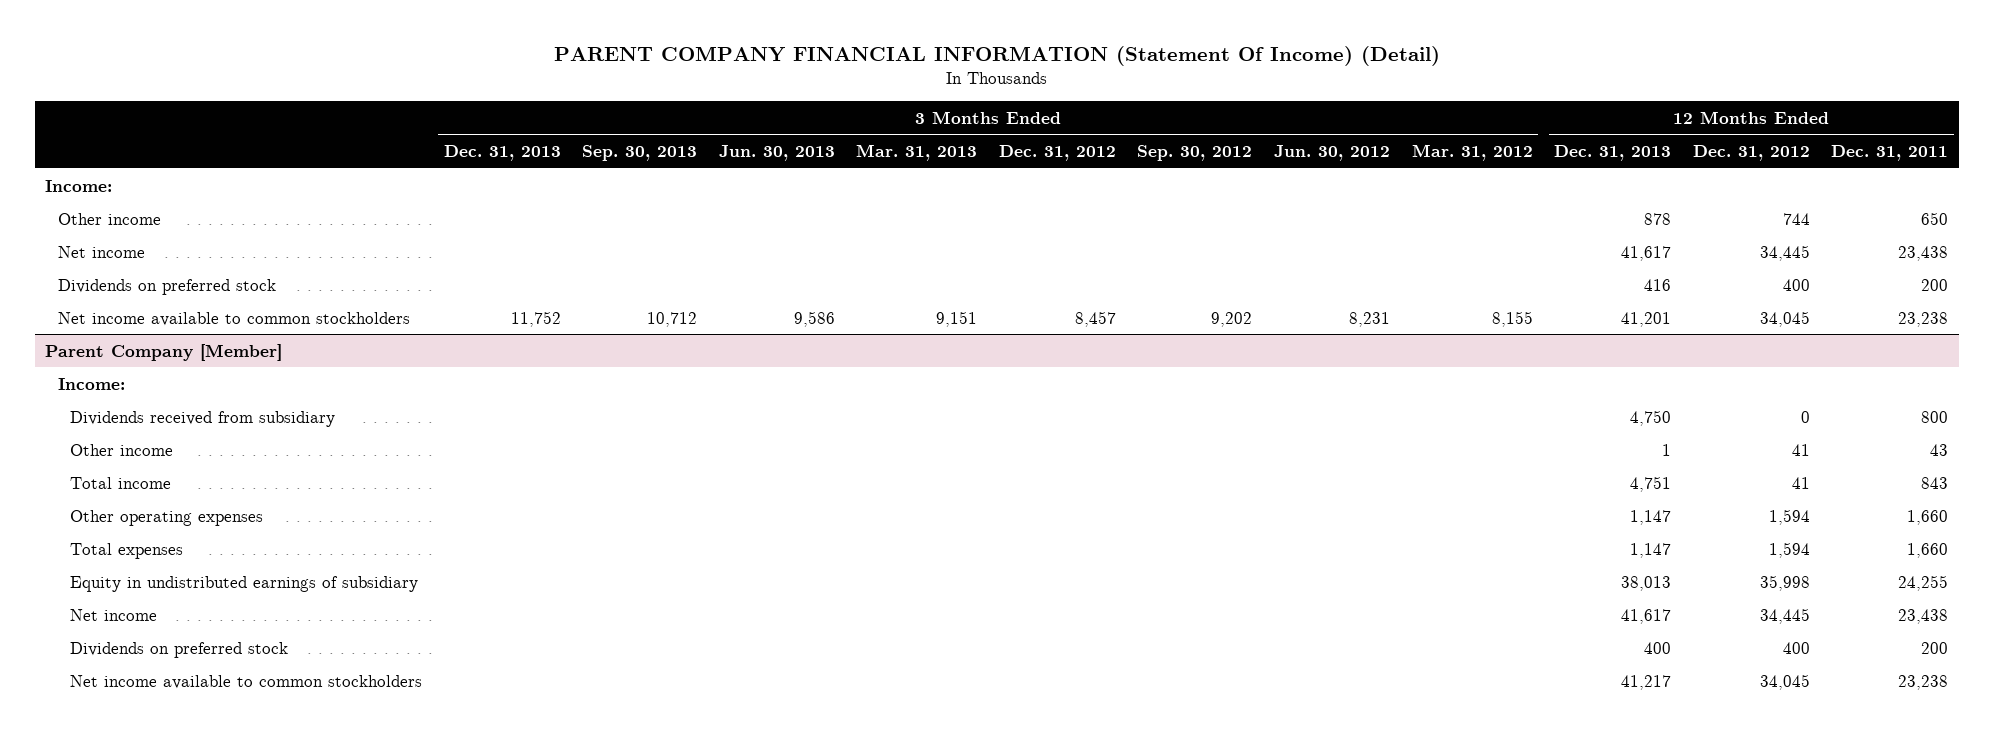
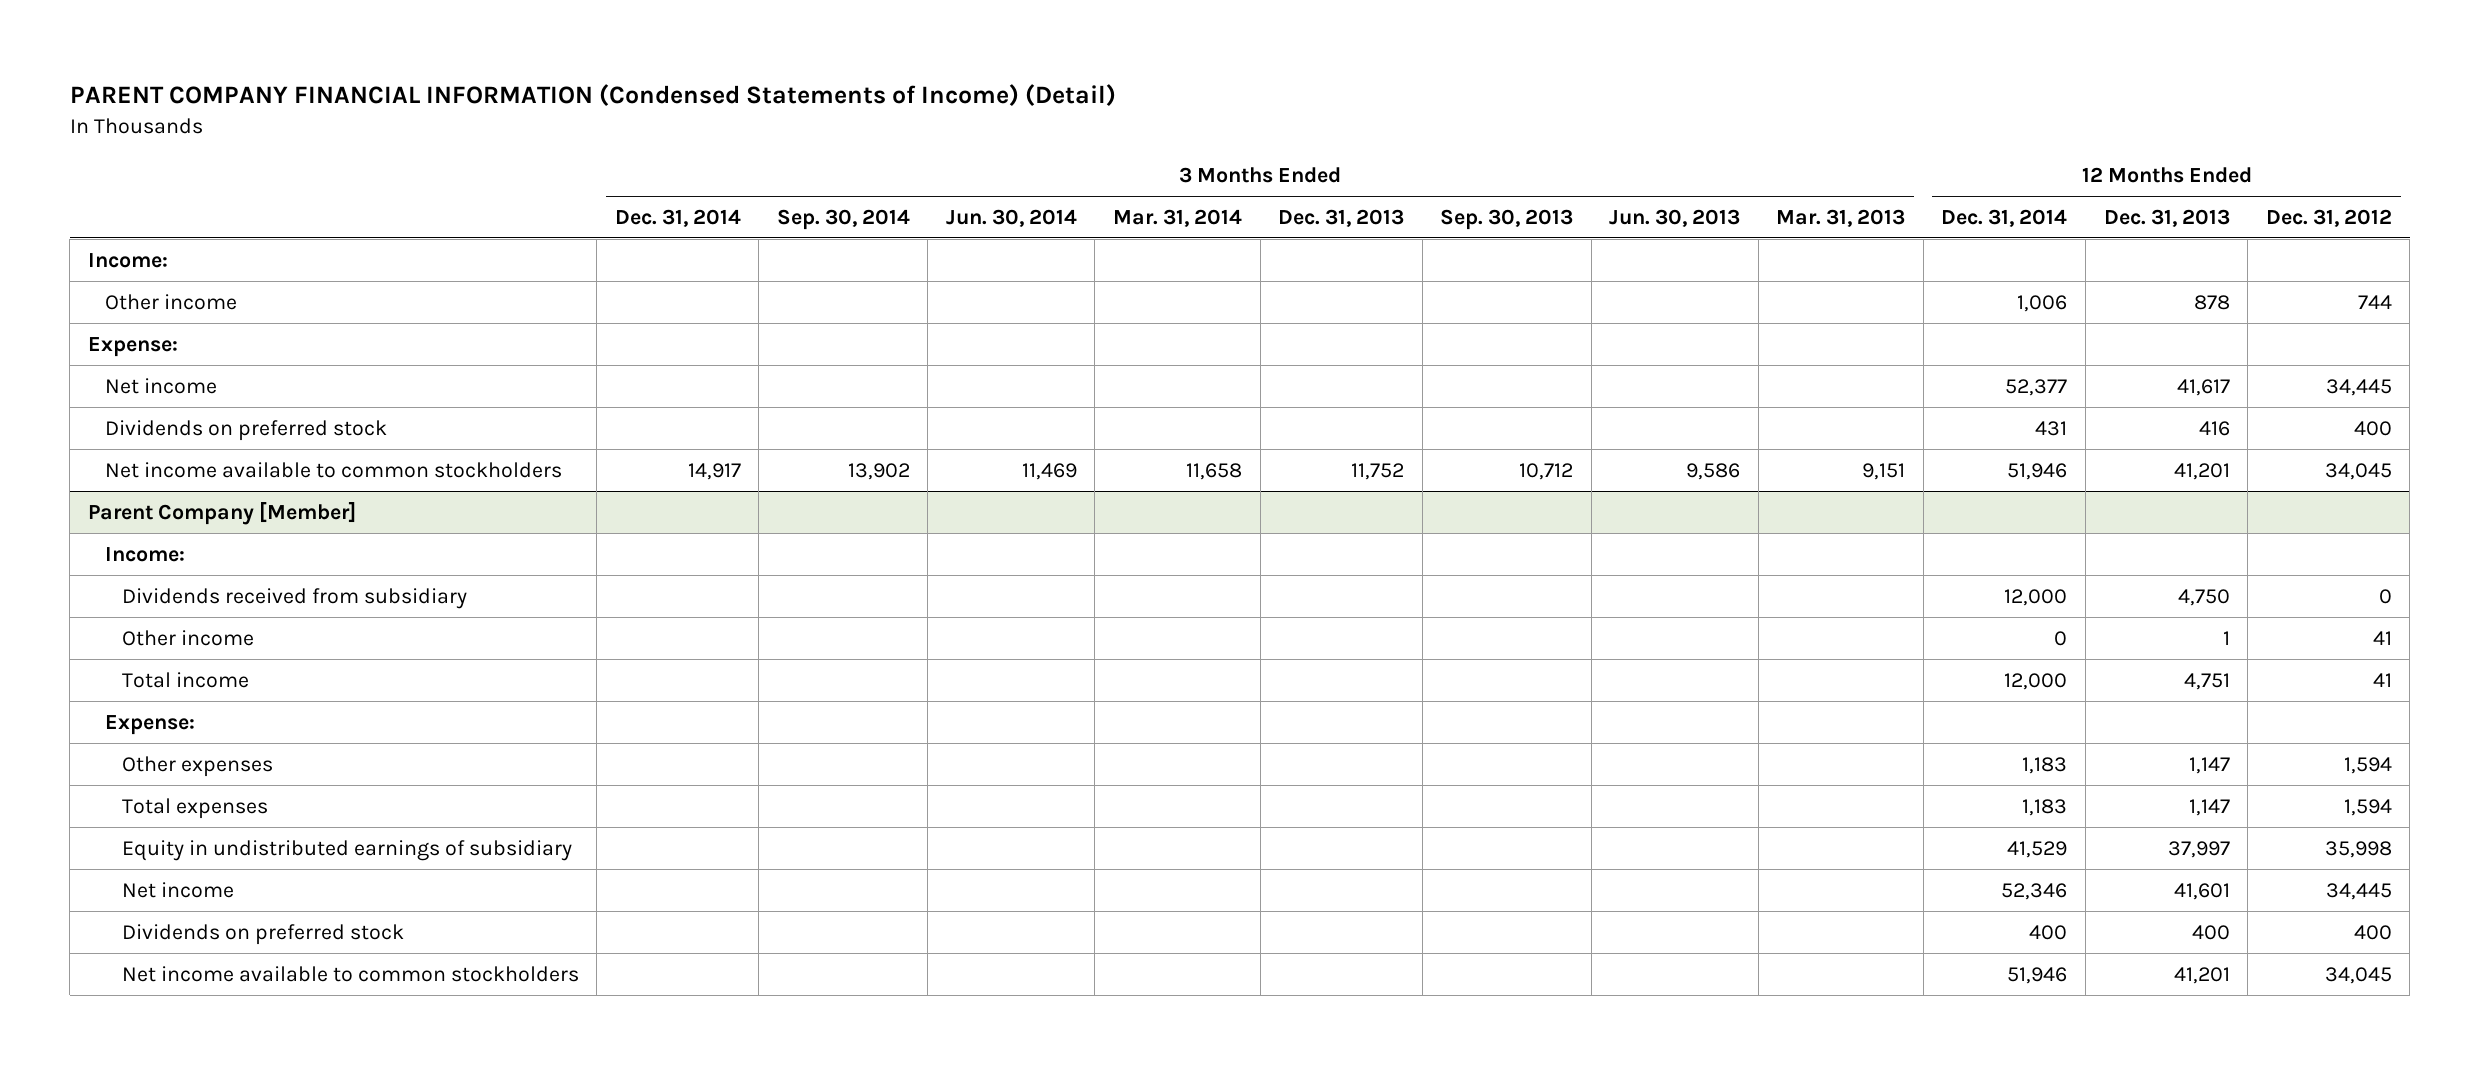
[553,46,1440,67] PARENT COMPANY FINANCIAL INFORMATION (Statement Of Income) (Detail) -> [69,84,1116,107] PARENT COMPANY FINANCIAL INFORMATION (Condensed Statements of Income) (Detail)
[998,145,1116,162] Dec. 31, 2012 -> none
[1137,145,1253,162] Sep. 30, 2012 -> none
[1274,145,1391,162] Jun. 30, 2012 -> none
[1411,144,1533,162] Mar. 31, 2012 -> none
[1831,145,1949,162] Dec. 31, 2011 -> none
none -> [614,208,741,227] Dec. 31, 2014
none -> [776,208,910,230] Sep. 30, 2014
none -> [945,208,1077,227] Jun. 30, 2014
none -> [1112,208,1242,227] Mar. 31, 2014
none -> [1941,208,2068,227] Dec. 31, 2014
none -> [87,336,178,357] Expense:
none -> [104,714,195,735] Expense:
[70,509,264,526] Other operating expenses -> [121,755,273,777] Other expenses
[1621,575,1672,591] 38,013 -> [2167,840,2230,858] 37,997
[1621,608,1672,624] 41,617 -> [2173,882,2230,900] 41,601
[1621,674,1672,690] 41,217 -> [2173,966,2230,984] 41,201

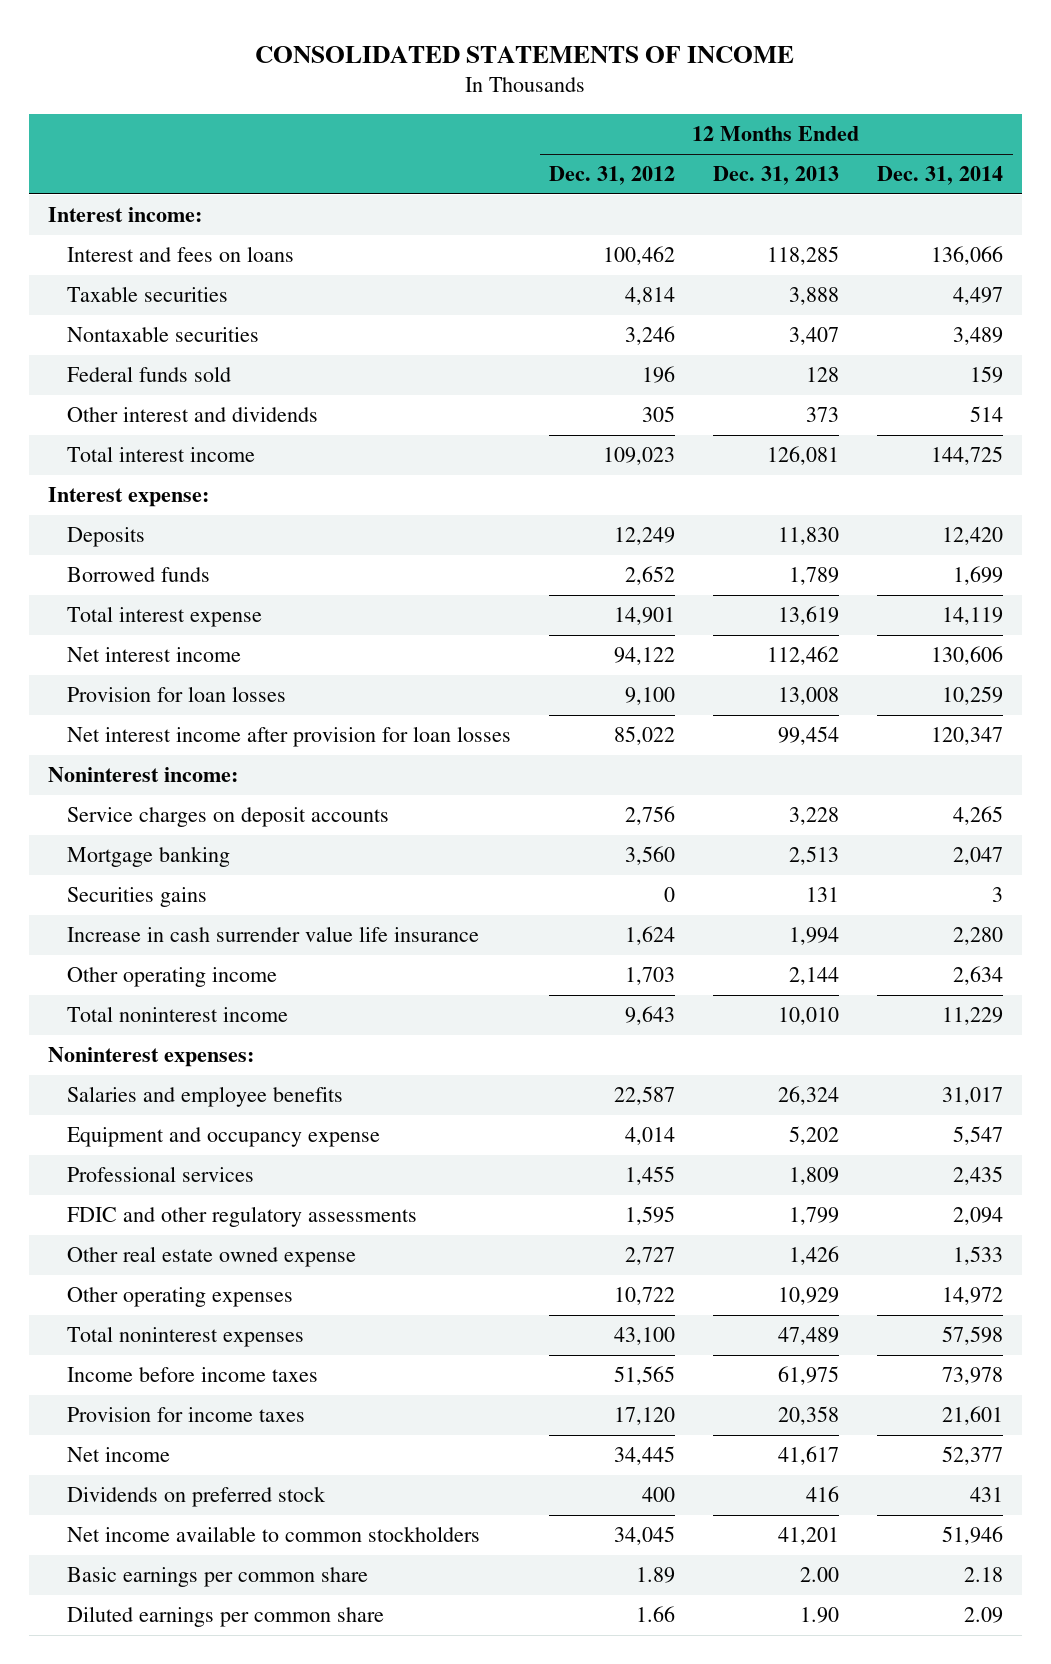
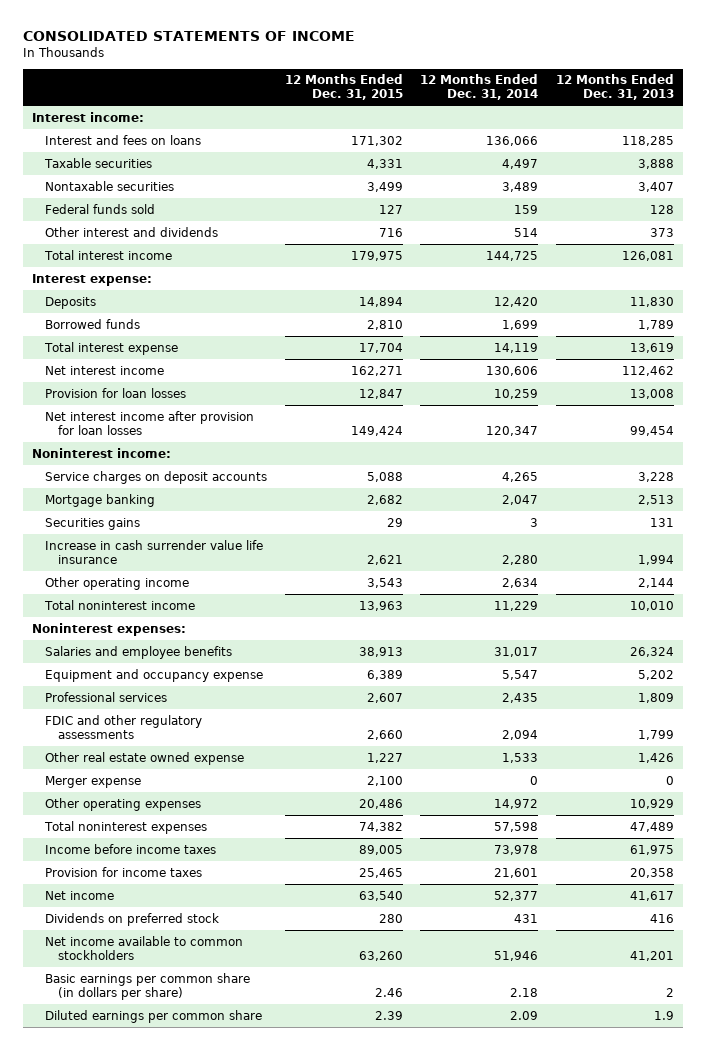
[549,166,676,186] Dec. 31, 2012 -> none
none -> [284,74,403,101] 12 Months Ended Dec. 31, 2015
none -> [44,775,141,788] Merger expense
[67,1567,369,1588] Basic earnings per common share -> [44,972,250,1000] Basic earnings per common share (in dollars per share)
[800,1567,840,1583] 2.00 -> [665,987,674,997] 2
[800,1607,840,1624] 1.90 -> [653,1010,674,1020] 1.9

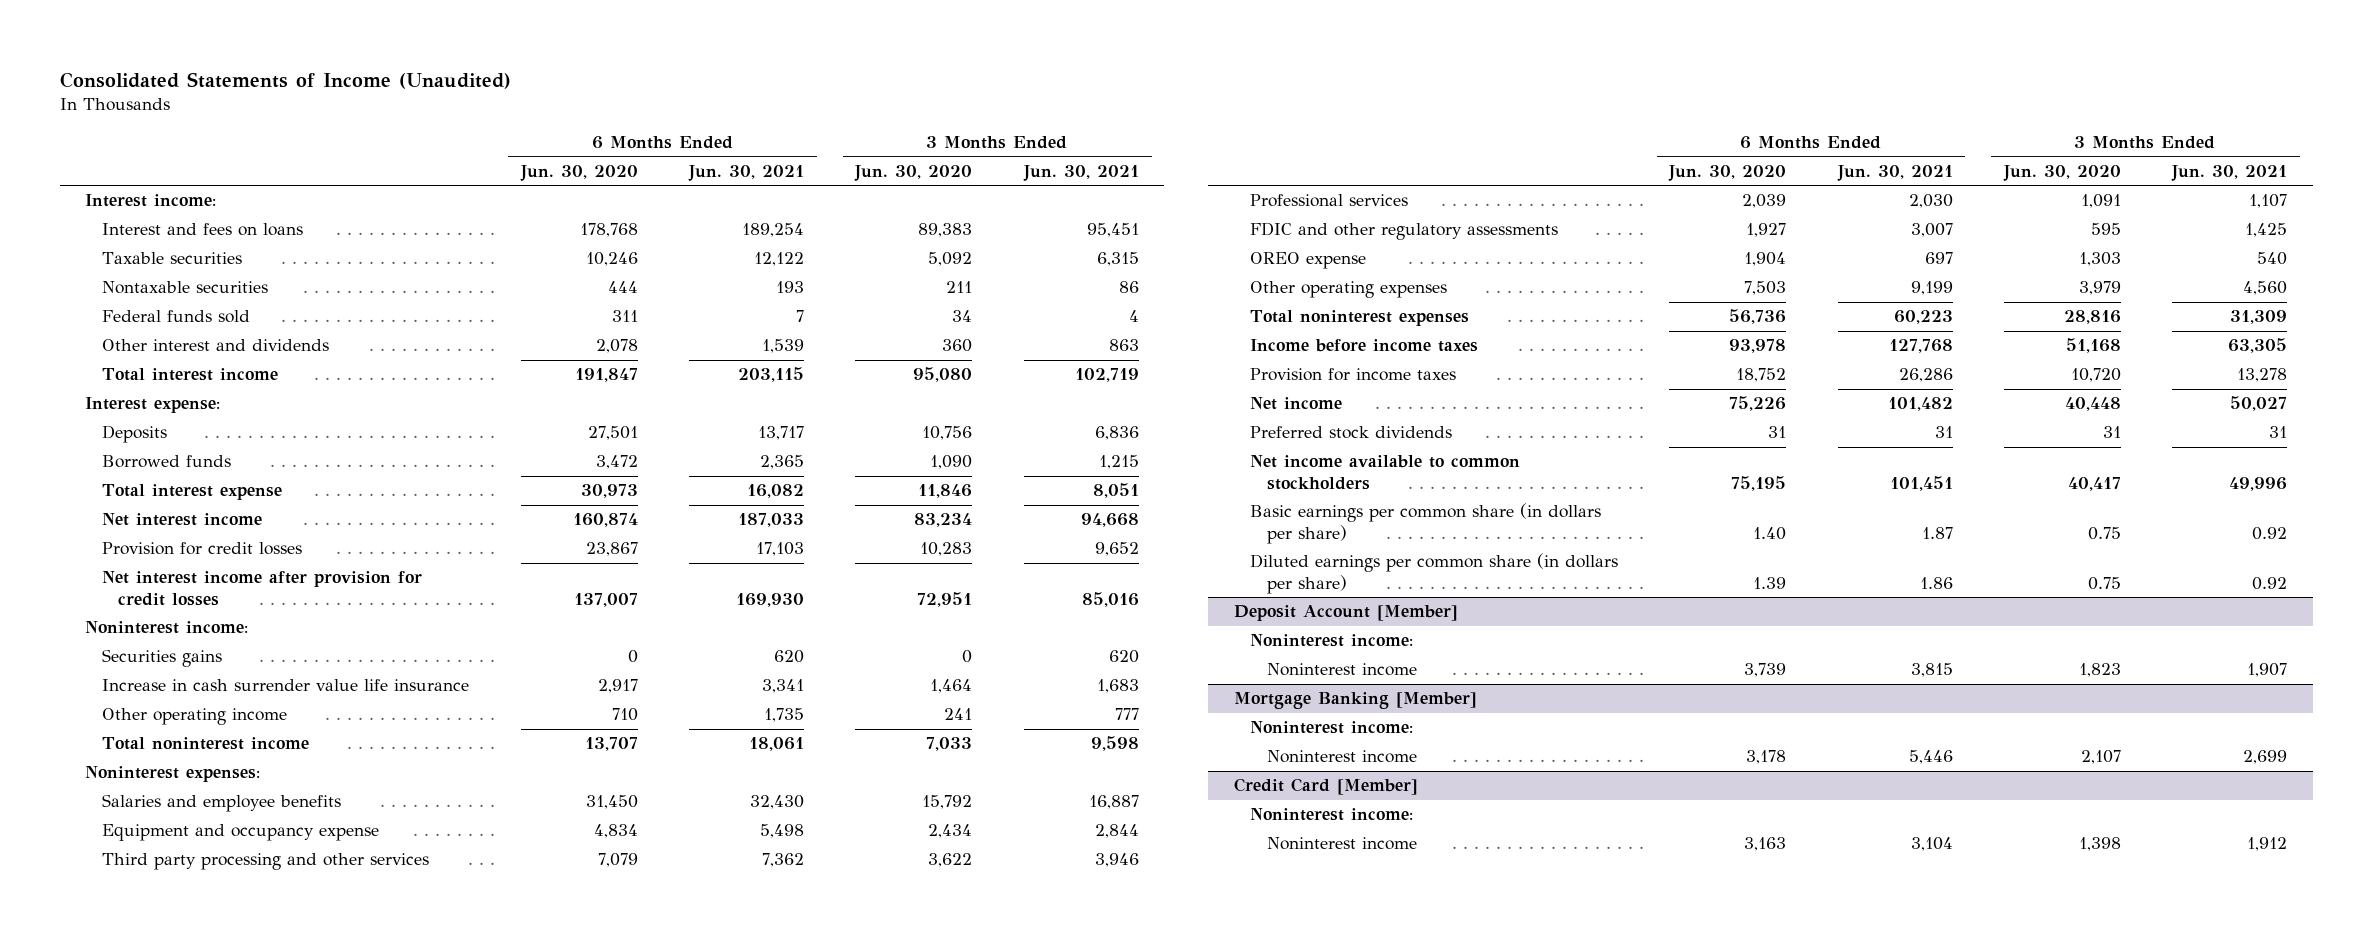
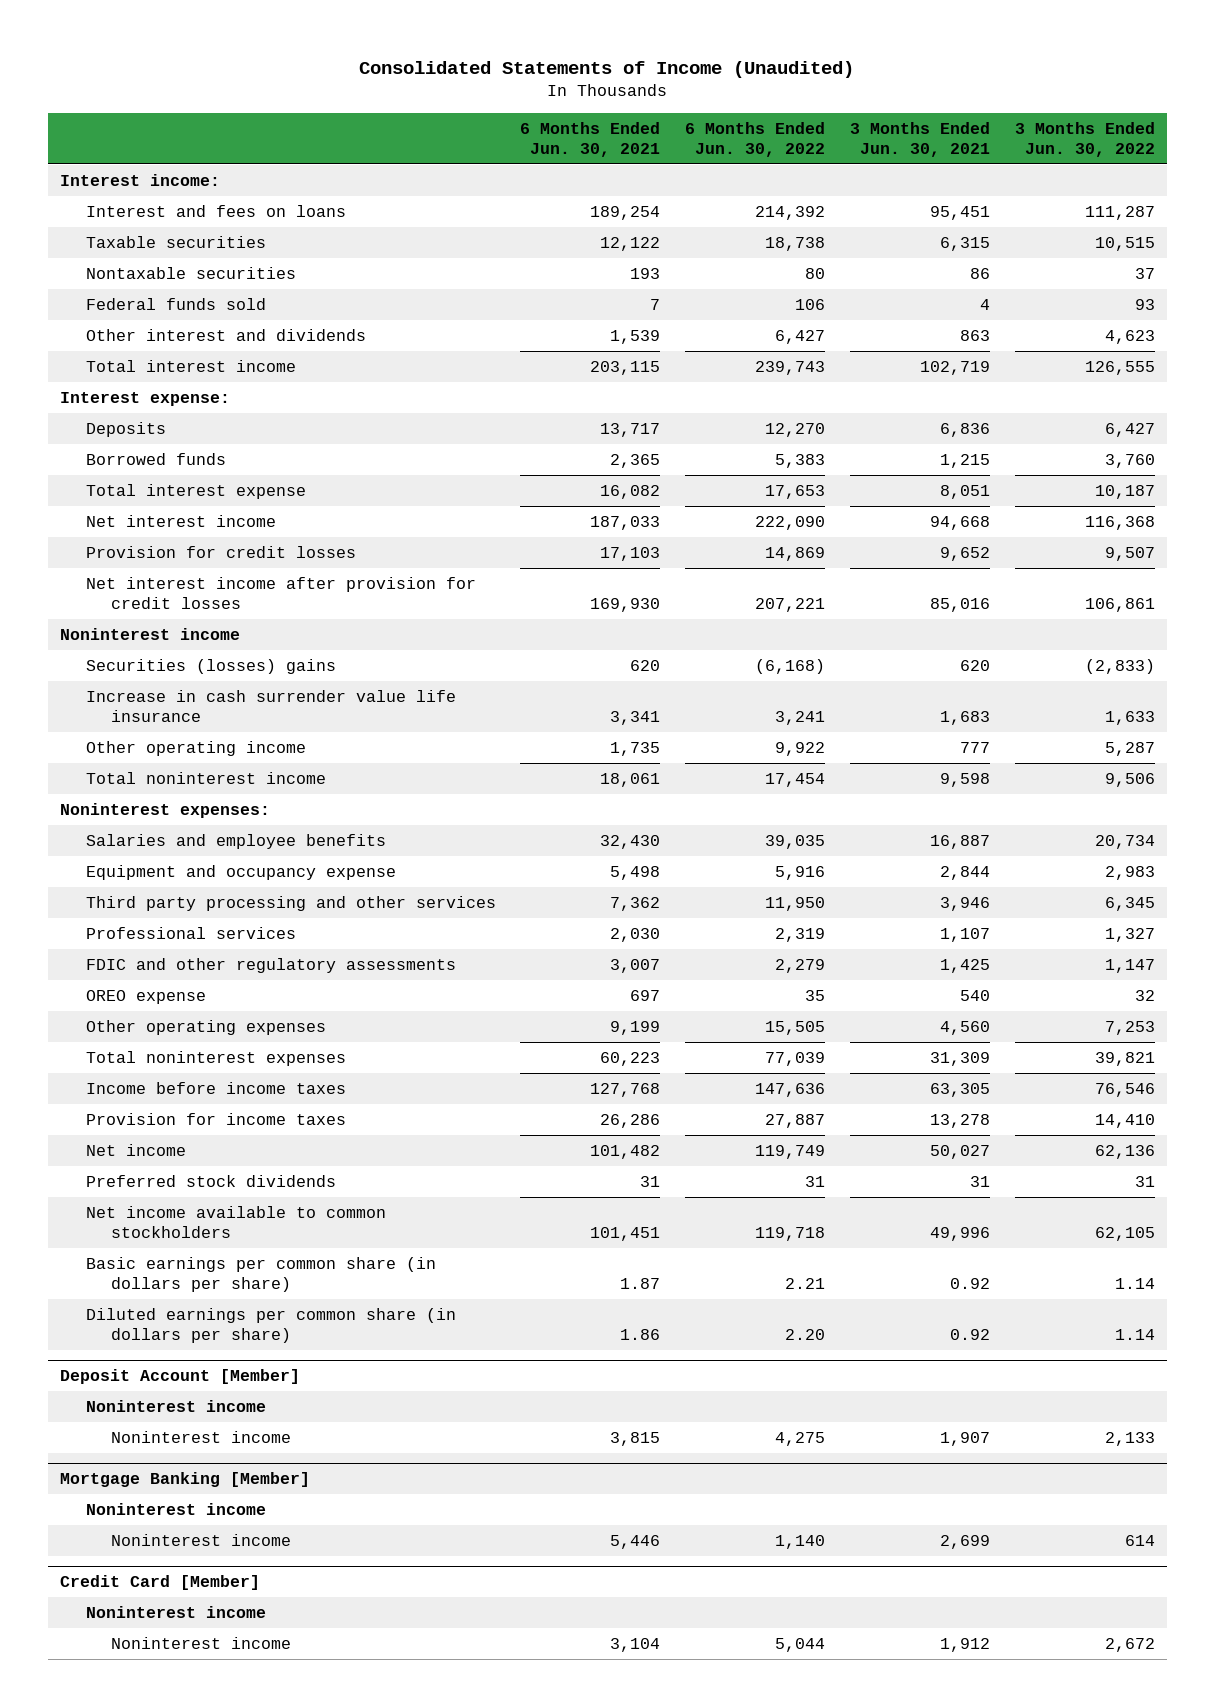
[520,164,639,181] Jun. 30, 2020 -> none
[854,164,973,181] Jun. 30, 2020 -> none
none -> [685,121,826,157] 6 Months Ended Jun. 30, 2022
none -> [1014,121,1155,157] 3 Months Ended Jun. 30, 2022
[85,621,249,635] Noninterest income: -> [60,628,241,641] Noninterest income
[101,649,222,668] Securities gains -> [85,659,336,675] Securities (losses) gains
[1250,634,1414,648] Noninterest income: -> [85,1400,266,1413] Noninterest income
[1250,721,1414,735] Noninterest income: -> [85,1503,266,1516] Noninterest income
[1250,808,1414,822] Noninterest income: -> [85,1606,266,1619] Noninterest income

